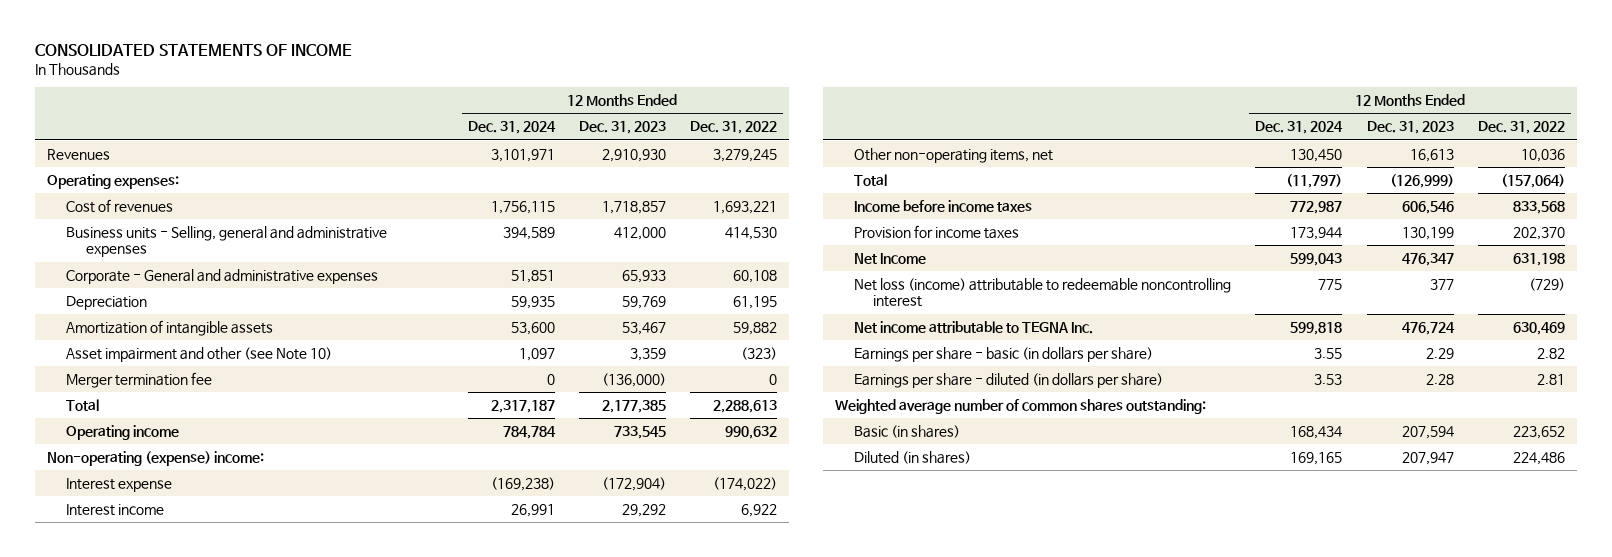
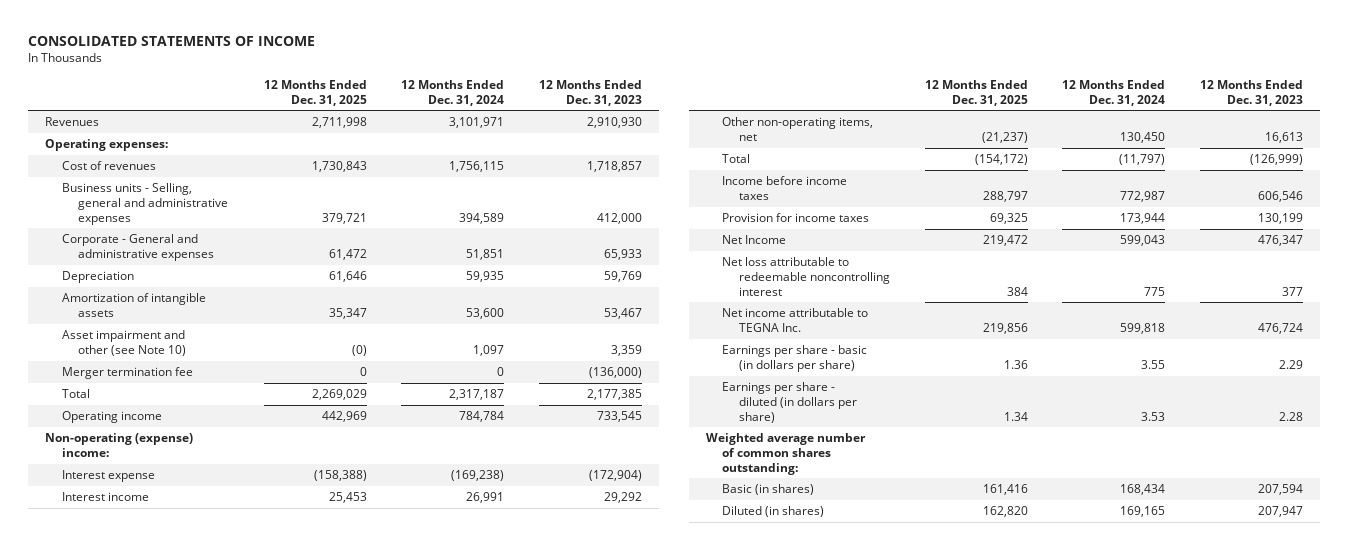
[690,121,778,135] Dec. 31, 2022 -> none
none -> [263,79,367,106] 12 Months Ended Dec. 31, 2025
[854,277,1232,308] Net loss (income) attributable to redeemable noncontrolling interest -> [722,257,890,296] Net loss attributable to redeemable noncontrolling interest

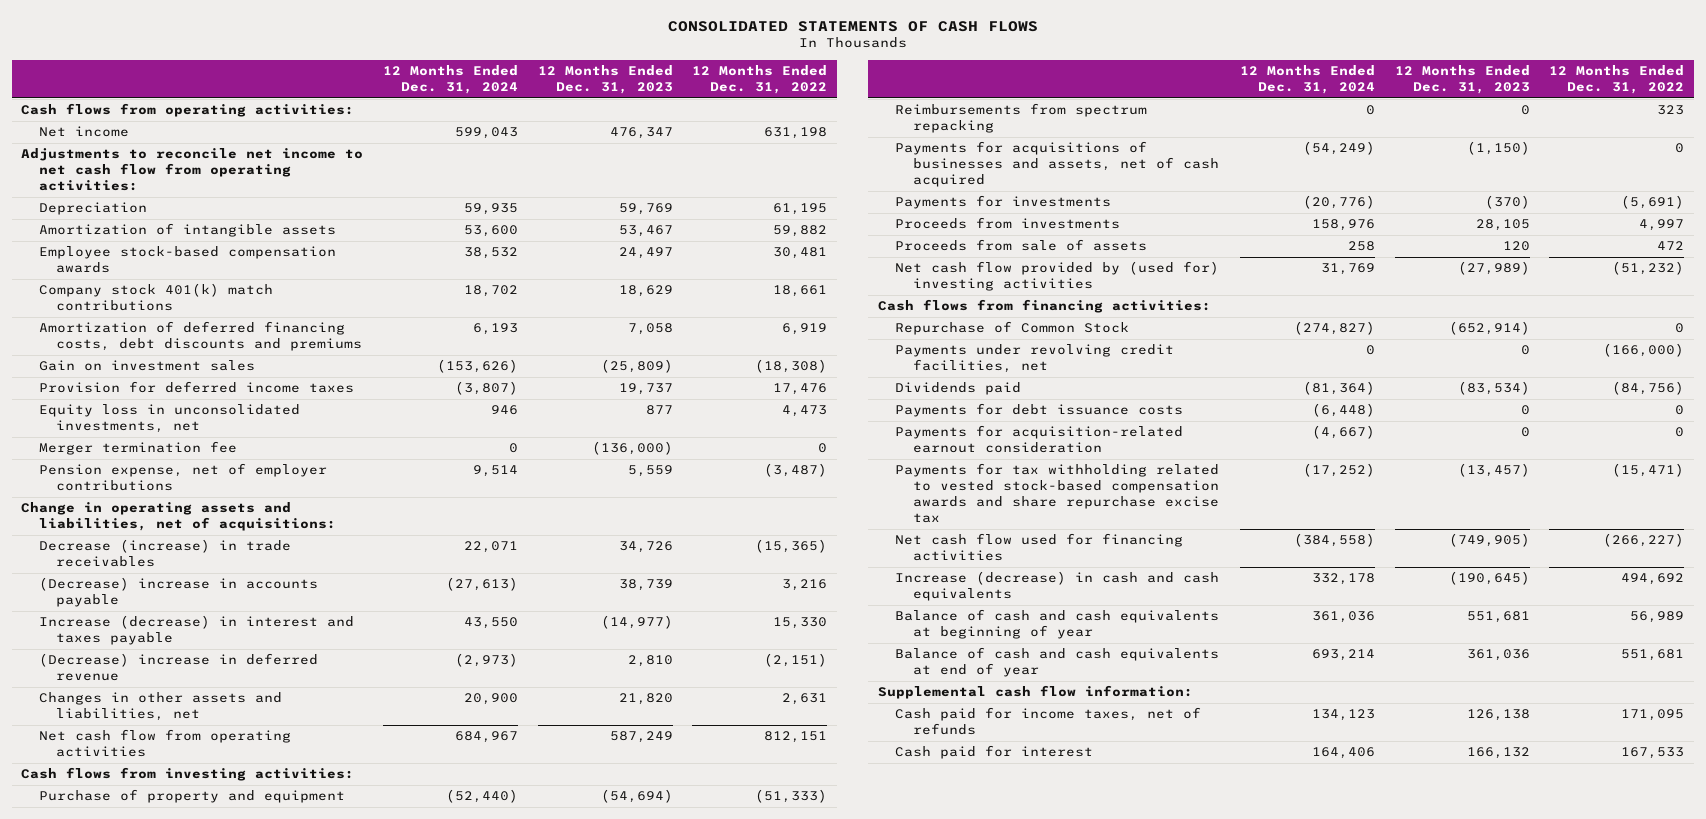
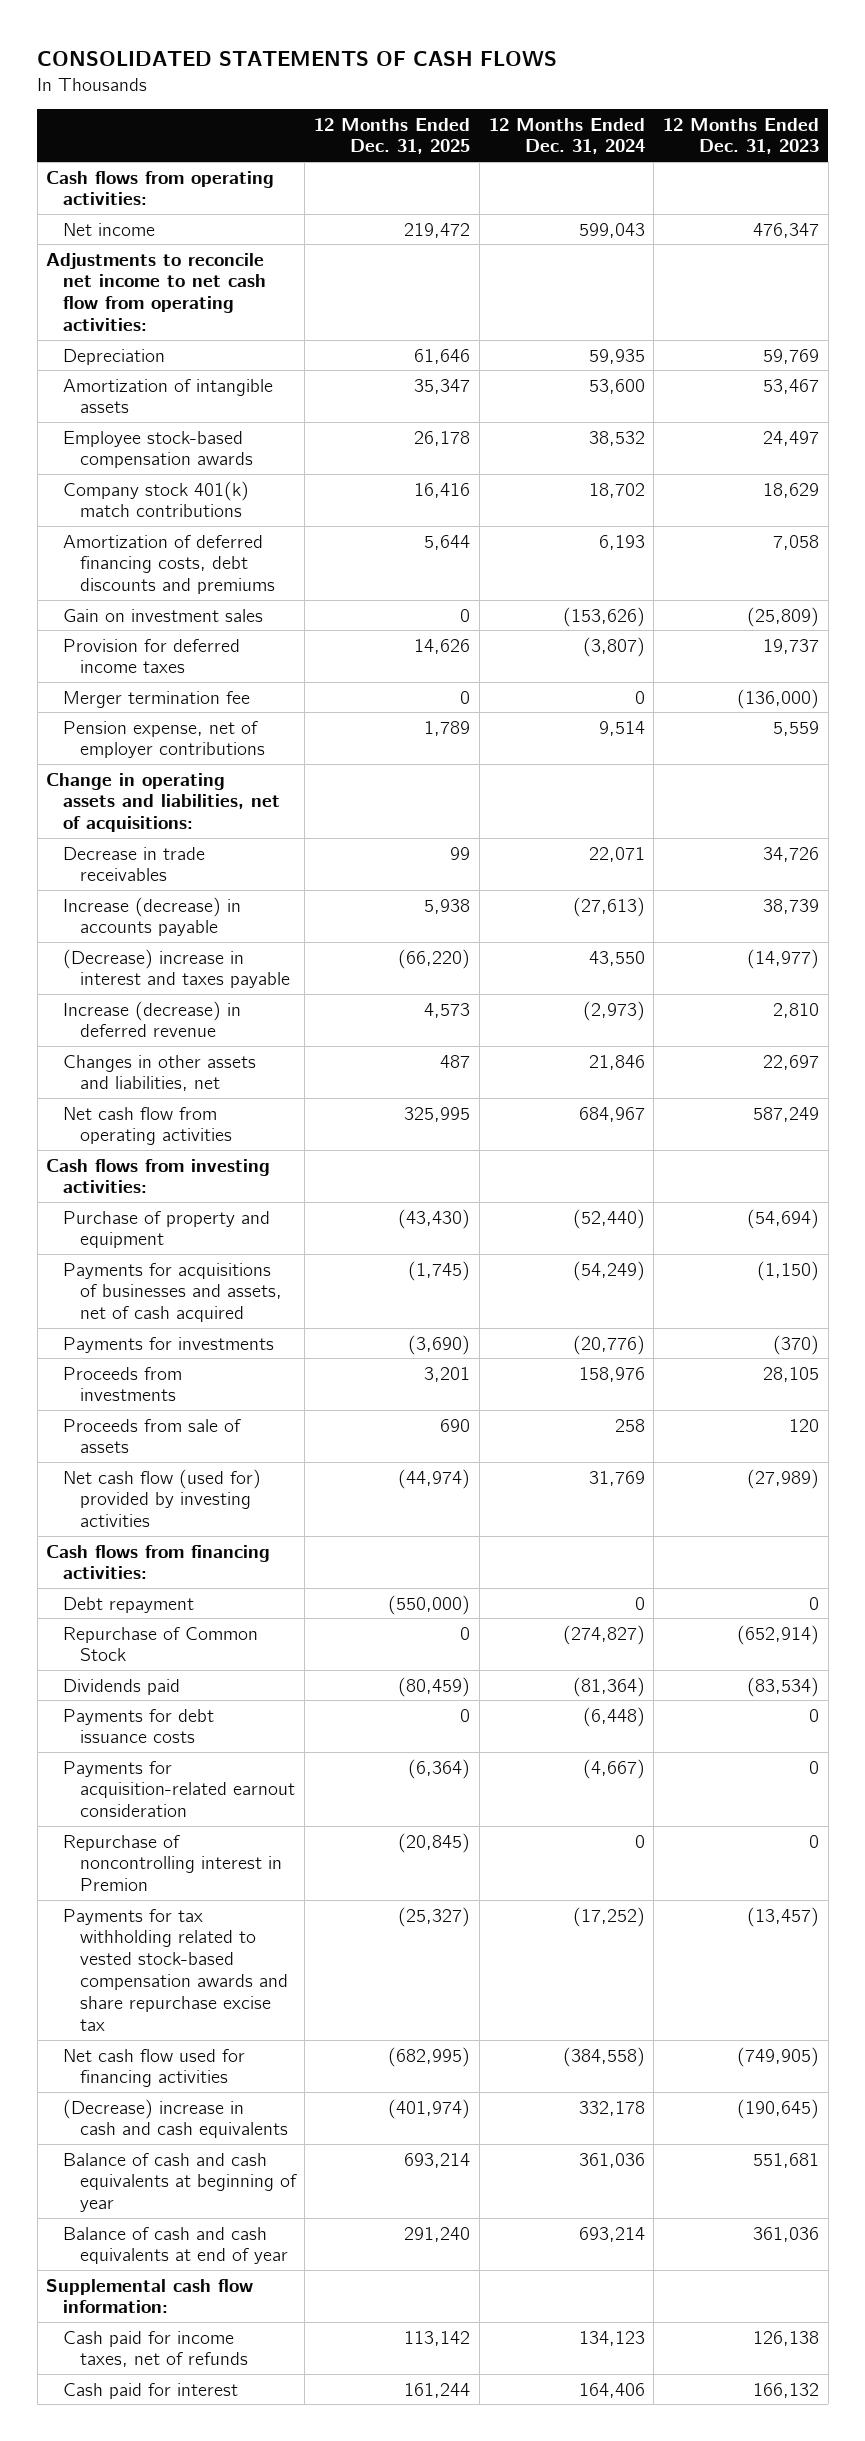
[692,65,828,95] 12 Months Ended Dec. 31, 2022 -> none
none -> [314,117,471,155] 12 Months Ended Dec. 31, 2025
[38,404,300,434] Equity loss in unconsolidated investments, net -> none
[38,539,291,568] Decrease (increase) in trade receivables -> [62,846,205,882] Decrease in trade receivables
[38,577,318,608] (Decrease) increase in accounts payable -> [62,896,241,937] Increase (decrease) in accounts payable
[38,615,354,646] Increase (decrease) in interest and taxes payable -> [62,948,290,989] (Decrease) increase in interest and taxes payable
[38,653,318,682] (Decrease) increase in deferred revenue -> [62,1000,241,1038] Increase (decrease) in deferred revenue
[464,693,519,706] 20,900 -> [588,1054,645,1070] 21,846
[618,693,673,706] 21,820 -> [763,1054,820,1070] 22,697
[895,103,1148,134] Reimbursements from spectrum repacking -> none
[895,261,1220,292] Net cash flow provided by (used for) investing activities -> [62,1468,261,1528] Net cash flow (used for) provided by investing activities
none -> [62,1596,194,1613] Debt repayment
[895,344,1175,374] Payments under revolving credit facilities, net -> none
none -> [62,1834,282,1892] Repurchase of noncontrolling interest in Premion
[895,571,1220,602] Increase (decrease) in cash and cash equivalents -> [62,2098,288,2139] (Decrease) increase in cash and cash equivalents

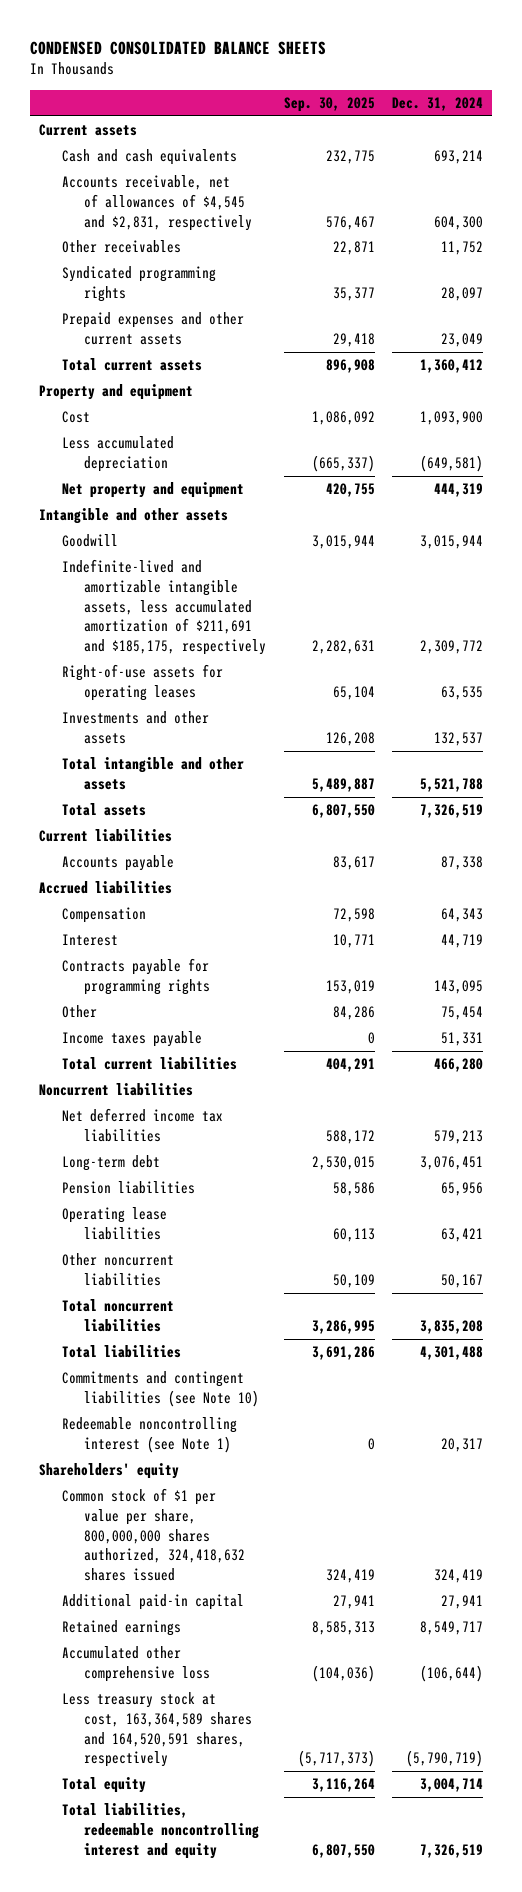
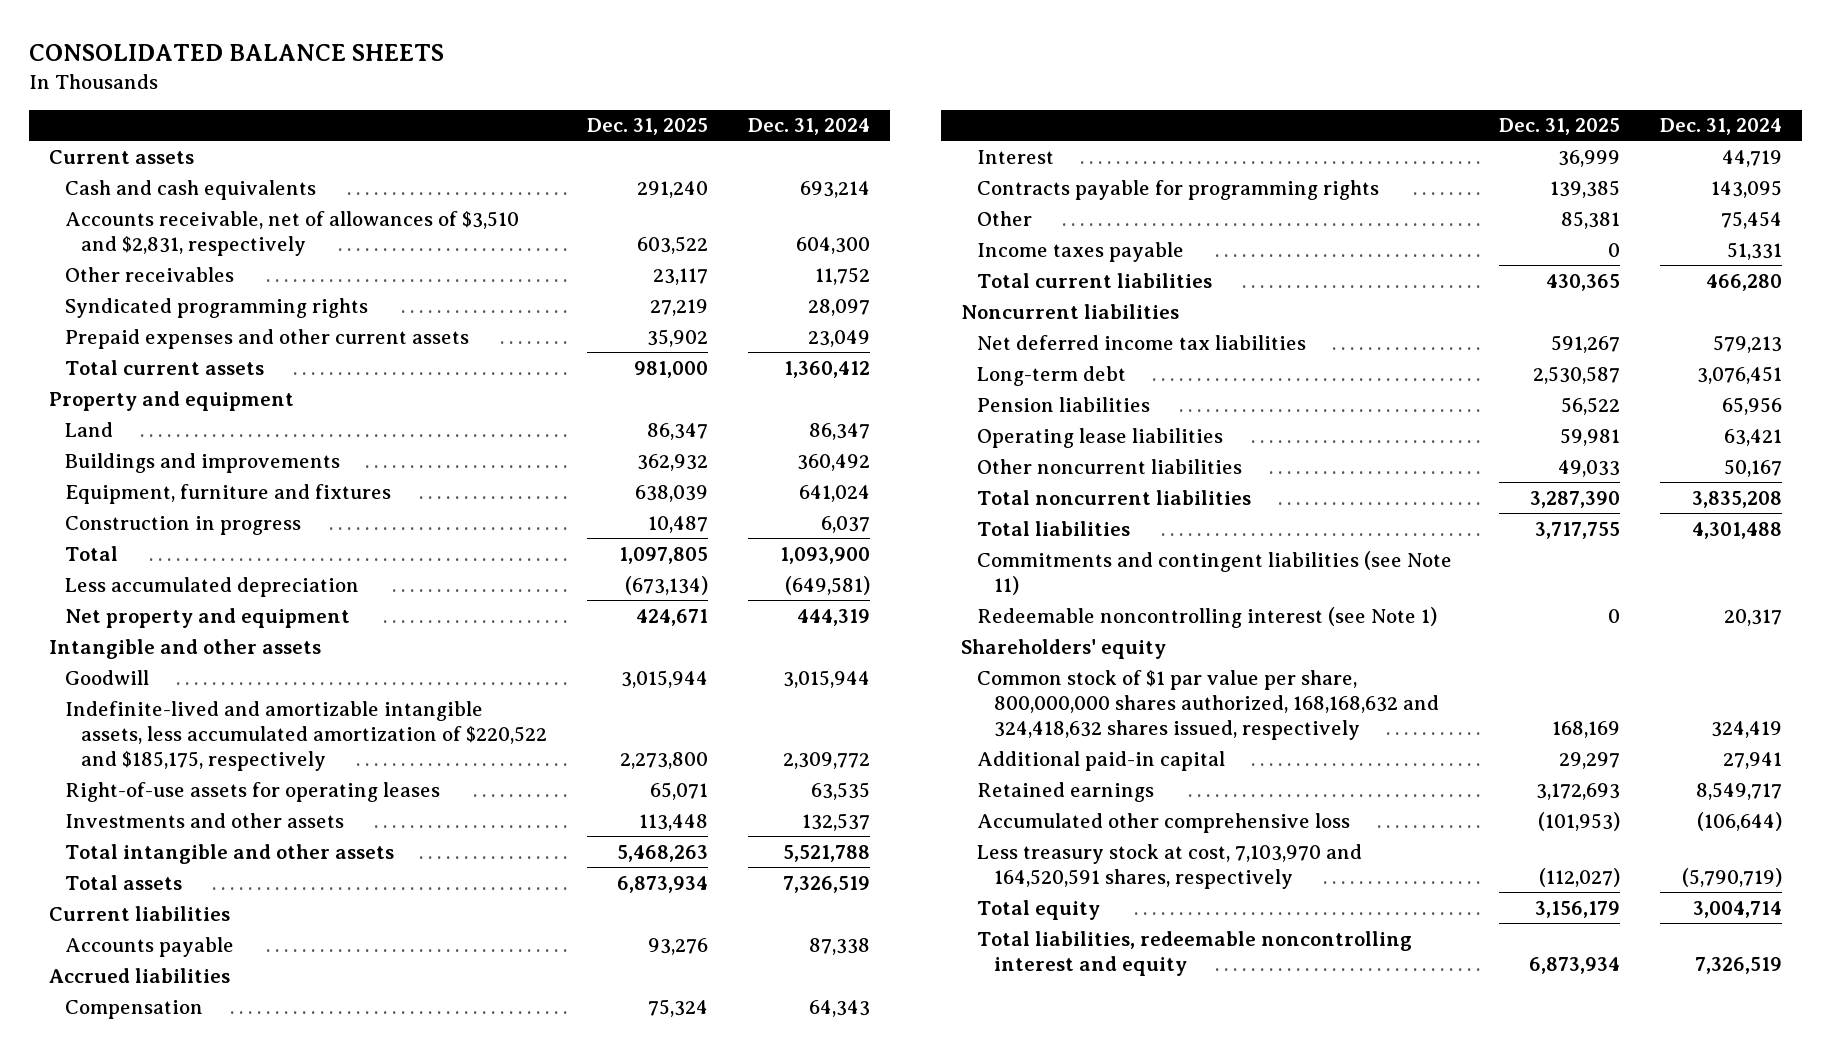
[30,40,327,55] CONDENSED CONSOLIDATED BALANCE SHEETS -> [28,43,444,61] CONSOLIDATED BALANCE SHEETS
[283,96,375,112] Sep. 30, 2025 -> none
none -> [586,118,708,136] Dec. 31, 2025
[61,175,252,231] Accounts receivable, net of allowances of $4,545 and $2,831, respectively -> [64,210,519,256] Accounts receivable, net of allowances of $3,510 and $2,831, respectively
none -> [64,421,113,437] Land
none -> [64,452,340,473] Buildings and improvements
none -> [64,483,391,504] Equipment, furniture and fixtures
none -> [64,515,301,535] Construction in progress
[61,411,90,424] Cost -> [64,545,118,561] Total
[61,559,266,656] Indefinite-lived and amortizable intangible assets, less accumulated amortization of $211,691 and $185,175, respectively -> [64,700,548,771] Indefinite-lived and amortizable intangible assets, less accumulated amortization of $220,522 and $185,175, respectively
[61,1371,259,1408] Commitments and contingent liabilities (see Note 10) -> [977,550,1453,595] Commitments and contingent liabilities (see Note 11)
[61,1488,245,1582] Common stock of $1 per value per share, 800,000,000 shares authorized, 324,418,632 shares issued -> [977,669,1439,740] Common stock of $1 par value per share, 800,000,000 shares authorized, 168,168,632 and 324,418,632 shares issued, respectively
[61,1692,252,1768] Less treasury stock at cost, 163,364,589 shares and 164,520,591 shares, respectively -> [977,843,1363,889] Less treasury stock at cost, 7,103,970 and 164,520,591 shares, respectively

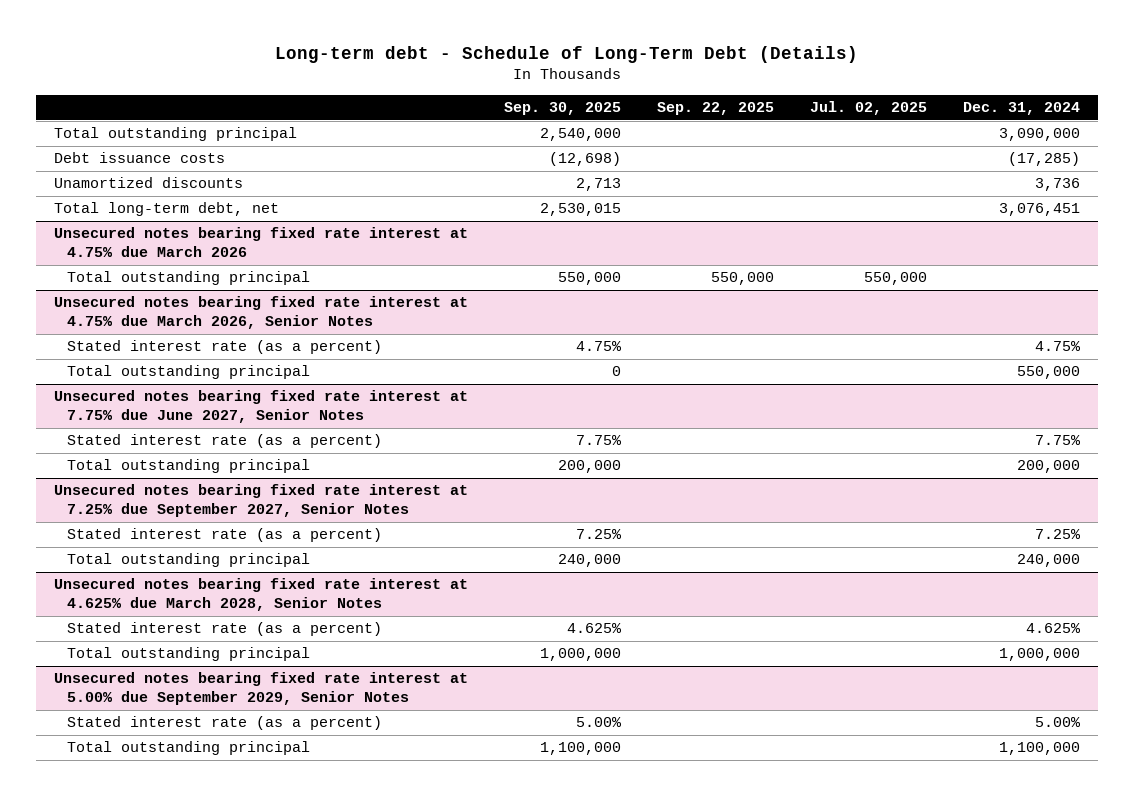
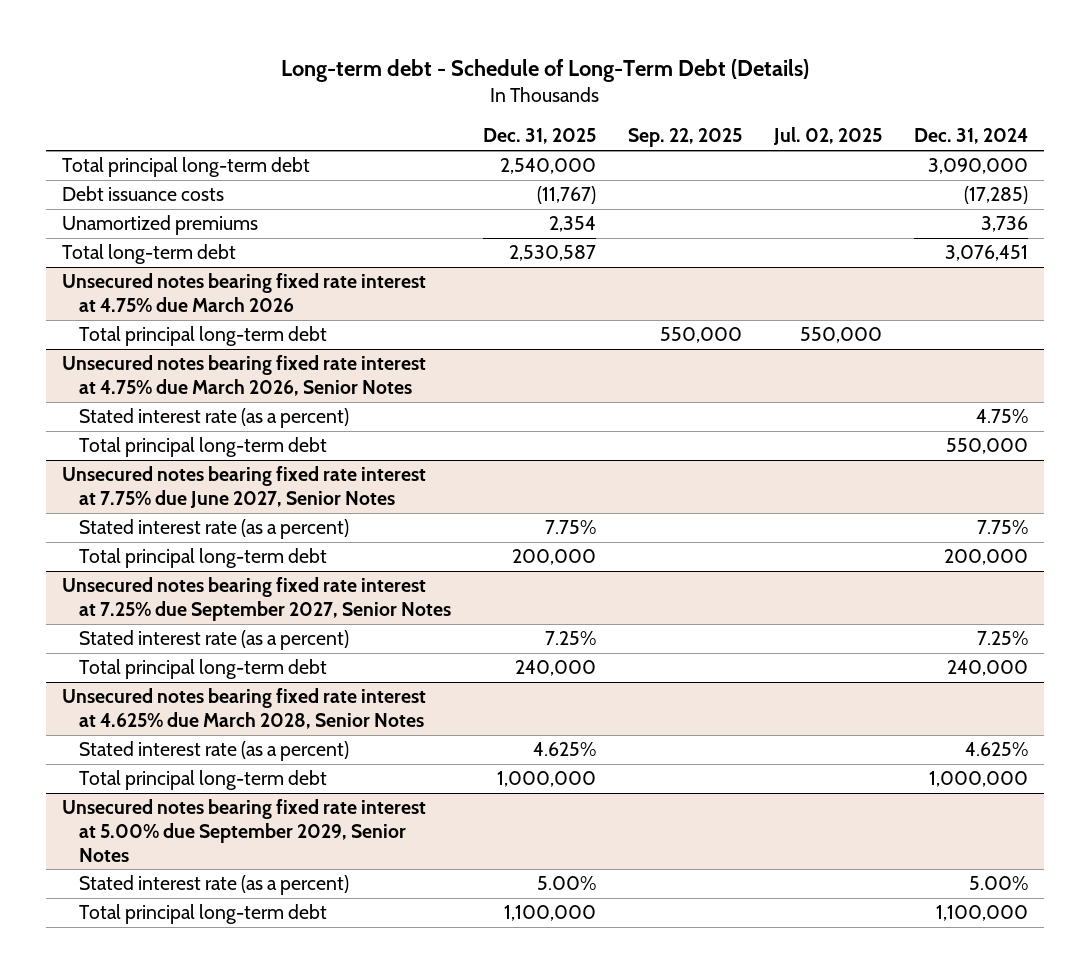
[503,102,621,116] Sep. 30, 2025 -> none
none -> [483,128,597,145] Dec. 31, 2025
[53,127,297,142] Total outstanding principal -> [61,157,310,178] Total principal long-term debt
[53,177,243,189] Unamortized discounts -> [61,215,258,236] Unamortized premiums
[53,202,279,217] Total long-term debt, net -> [61,244,236,265] Total long-term debt
[66,271,310,286] Total outstanding principal -> [79,326,328,347] Total principal long-term debt
[66,365,310,380] Total outstanding principal -> [79,437,328,458] Total principal long-term debt
[66,459,310,474] Total outstanding principal -> [79,548,328,569] Total principal long-term debt
[66,553,310,568] Total outstanding principal -> [79,659,328,680] Total principal long-term debt
[66,647,310,662] Total outstanding principal -> [79,770,328,791] Total principal long-term debt
[66,741,310,756] Total outstanding principal -> [79,904,328,925] Total principal long-term debt

